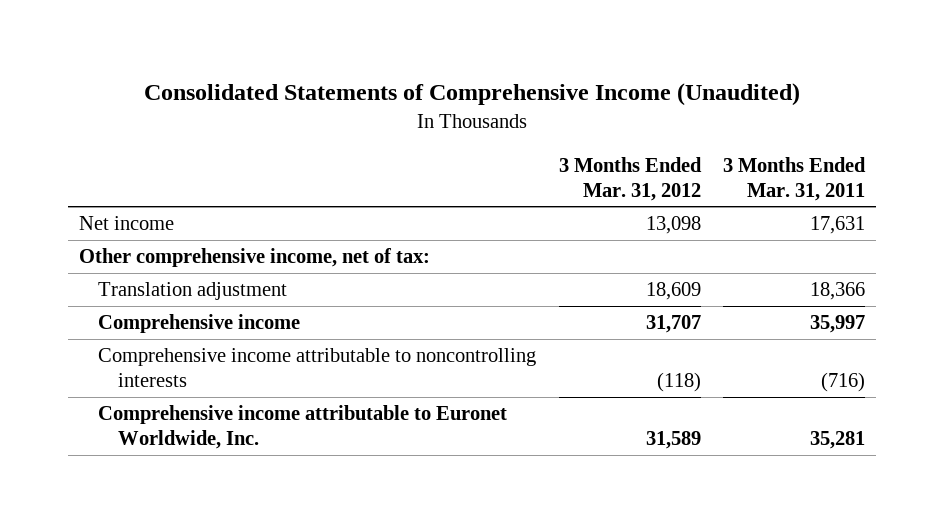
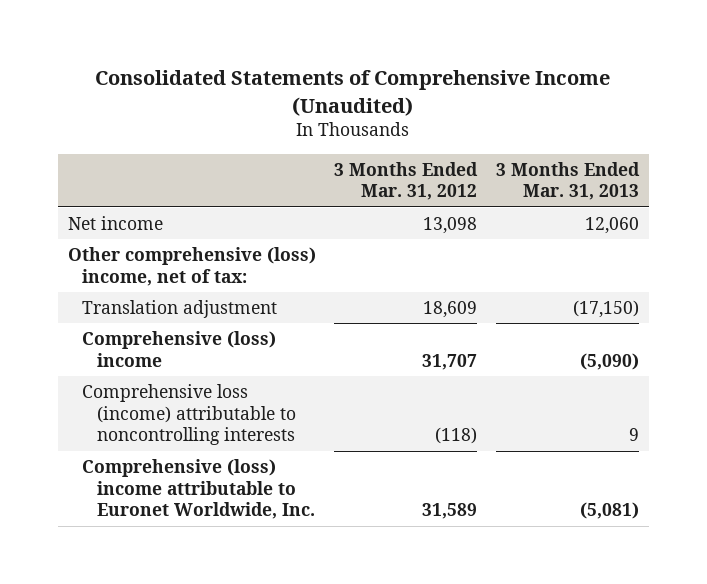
[722,156,866,201] 3 Months Ended Mar. 31, 2011 -> none
none -> [496,161,641,201] 3 Months Ended Mar. 31, 2013
[78,248,430,268] Other comprehensive income, net of tax: -> [67,246,316,286] Other comprehensive (loss) income, net of tax:
[98,314,301,334] Comprehensive income -> [82,330,277,367] Comprehensive (loss) income
[98,348,537,387] Comprehensive income attributable to noncontrolling interests -> [82,383,297,446] Comprehensive loss (income) attributable to noncontrolling interests
[98,405,508,449] Comprehensive income attributable to Euronet Worldwide, Inc. -> [82,458,316,520] Comprehensive (loss) income attributable to Euronet Worldwide, Inc.

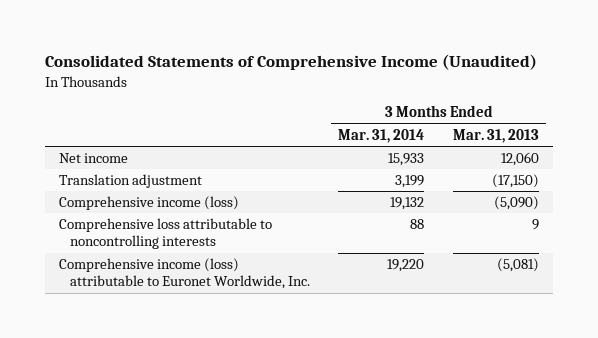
[334,161,479,201] 3 Months Ended Mar. 31, 2012 -> none
none -> [338,128,425,143] Mar. 31, 2014
[67,246,316,286] Other comprehensive (loss) income, net of tax: -> none
[82,330,277,367] Comprehensive (loss) income -> [59,196,240,211] Comprehensive income (loss)
[82,383,297,446] Comprehensive loss (income) attributable to noncontrolling interests -> [59,218,273,250] Comprehensive loss attributable to noncontrolling interests
[82,458,316,520] Comprehensive (loss) income attributable to Euronet Worldwide, Inc. -> [59,258,310,290] Comprehensive income (loss) attributable to Euronet Worldwide, Inc.

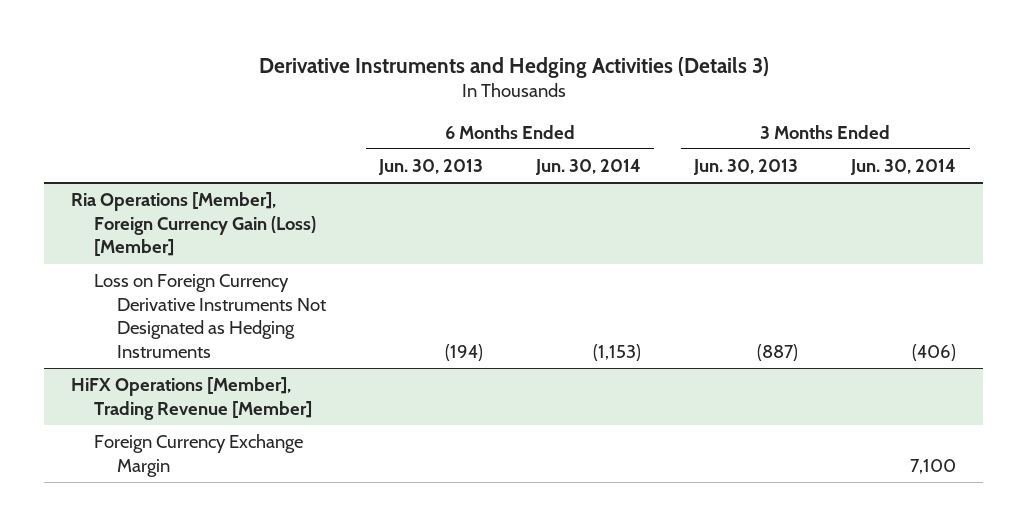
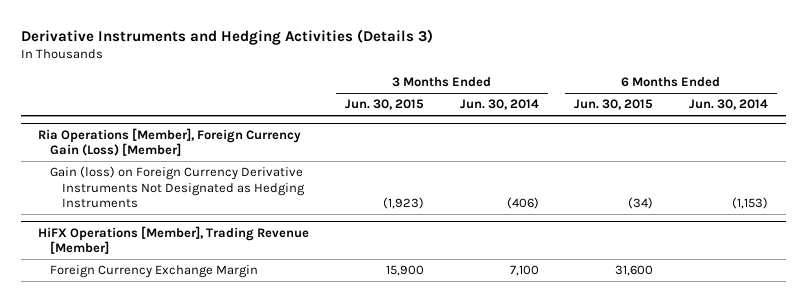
[377,158,483,175] Jun. 30, 2013 -> none
[693,158,799,175] Jun. 30, 2013 -> none
none -> [345,99,425,111] Jun. 30, 2015
none -> [574,99,654,111] Jun. 30, 2015
[93,274,326,358] Loss on Foreign Currency Derivative Instruments Not Designated as Hedging Instruments -> [50,166,306,209] Gain (loss) on Foreign Currency Derivative Instruments Not Designated as Hedging Instruments

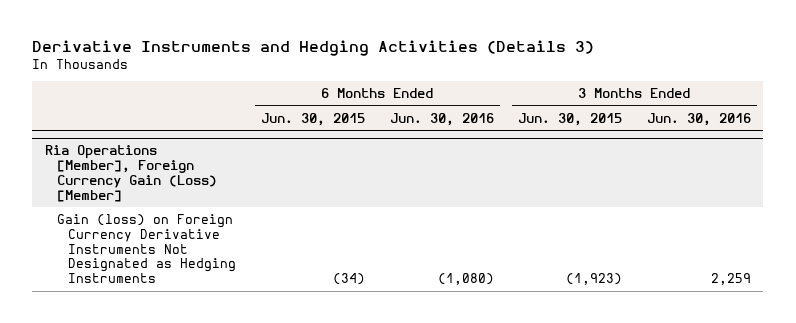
[459,99,539,111] Jun. 30, 2014 -> none
[688,99,768,111] Jun. 30, 2014 -> none
none -> [389,112,494,126] Jun. 30, 2016
none -> [646,112,751,126] Jun. 30, 2016
[38,225,310,255] HiFX Operations [Member], Trading Revenue [Member] -> none
[50,265,259,279] Foreign Currency Exchange Margin -> none

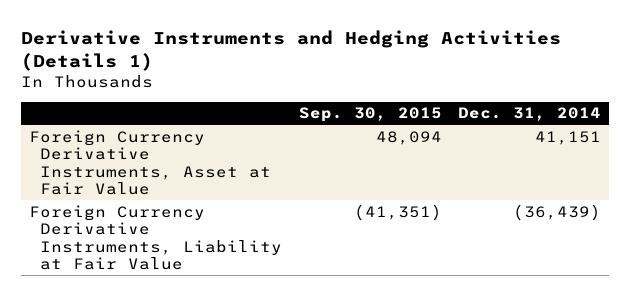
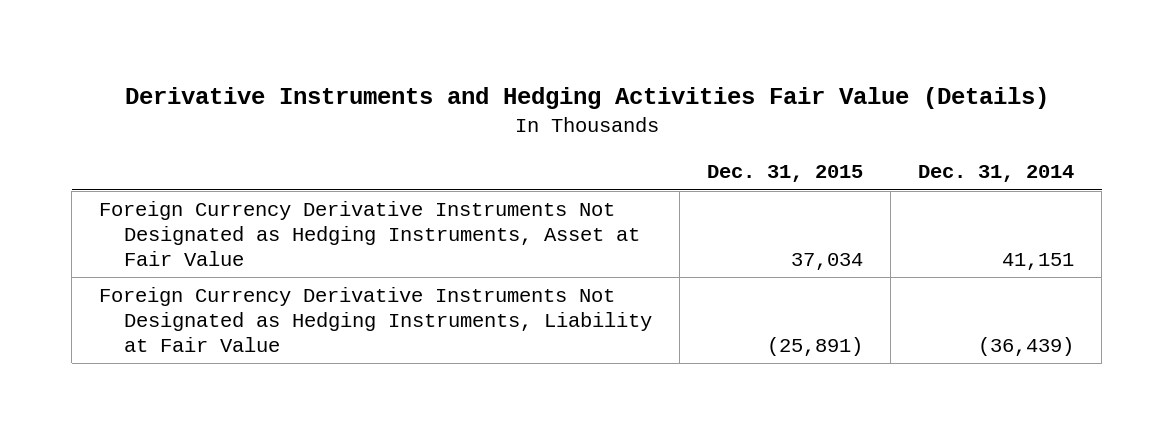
[20,29,561,71] Derivative Instruments and Hedging Activities (Details 1) -> [124,86,1049,109] Derivative Instruments and Hedging Activities Fair Value (Details)
[298,107,442,123] Sep. 30, 2015 -> none
none -> [707,164,864,182] Dec. 31, 2015
[29,129,272,196] Foreign Currency Derivative Instruments, Asset at Fair Value -> [99,201,640,266] Foreign Currency Derivative Instruments Not Designated as Hedging Instruments, Asset at Fair Value
[29,204,283,271] Foreign Currency Derivative Instruments, Liability at Fair Value -> [99,287,652,352] Foreign Currency Derivative Instruments Not Designated as Hedging Instruments, Liability at Fair Value

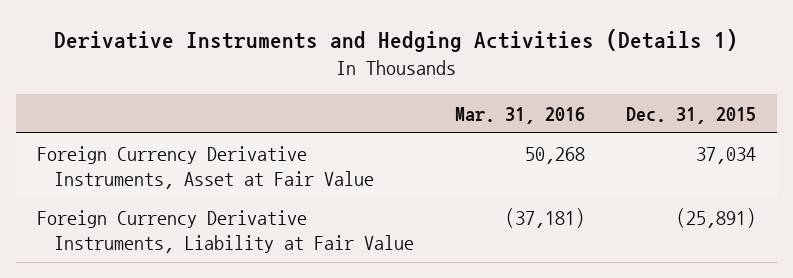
[124,86,1049,109] Derivative Instruments and Hedging Activities Fair Value (Details) -> [54,29,739,53] Derivative Instruments and Hedging Activities (Details 1)
[918,164,1075,182] Dec. 31, 2014 -> none
none -> [454,106,585,124] Mar. 31, 2016
[99,201,640,266] Foreign Currency Derivative Instruments Not Designated as Hedging Instruments, Asset at Fair Value -> [36,145,374,190] Foreign Currency Derivative Instruments, Asset at Fair Value
[99,287,652,352] Foreign Currency Derivative Instruments Not Designated as Hedging Instruments, Liability at Fair Value -> [36,209,414,254] Foreign Currency Derivative Instruments, Liability at Fair Value

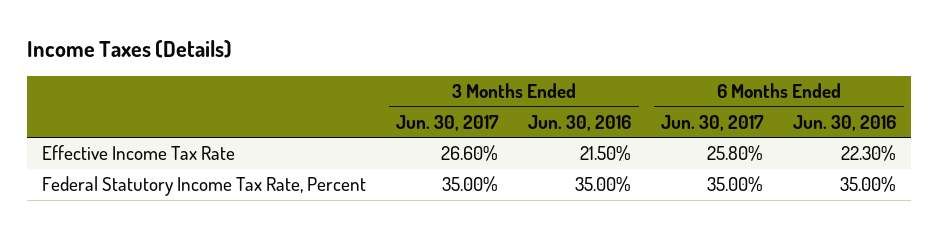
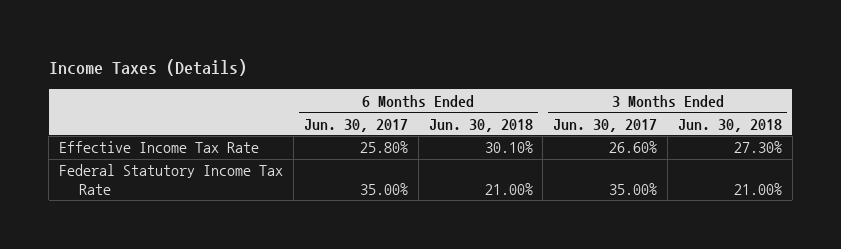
[528,114,632,131] Jun. 30, 2016 -> none
[793,114,897,131] Jun. 30, 2016 -> none
none -> [428,118,533,132] Jun. 30, 2018
none -> [677,118,782,132] Jun. 30, 2018
[42,176,367,197] Federal Statutory Income Tax Rate, Percent -> [59,164,284,196] Federal Statutory Income Tax Rate

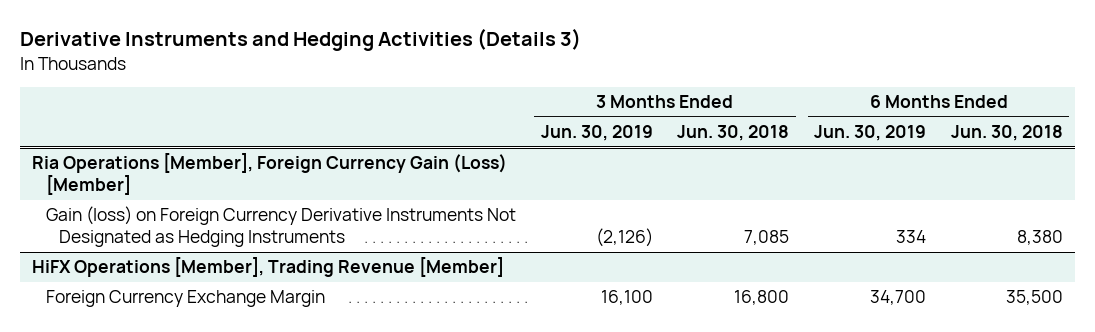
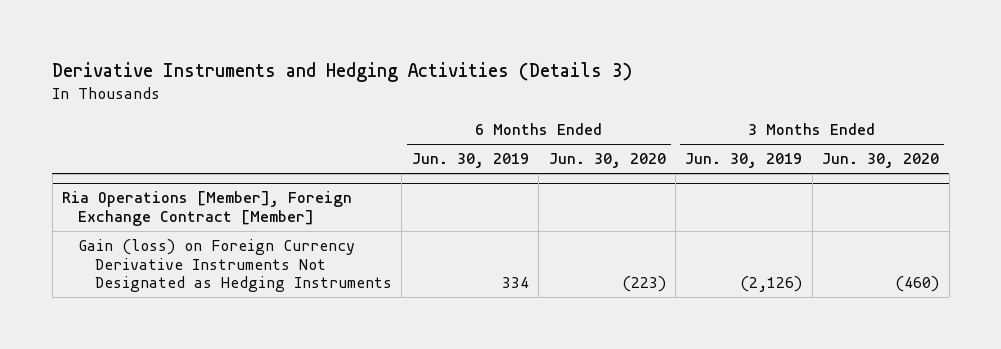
[677,124,790,141] Jun. 30, 2018 -> none
[951,124,1064,141] Jun. 30, 2018 -> none
none -> [548,153,666,169] Jun. 30, 2020
none -> [822,153,940,169] Jun. 30, 2020
[32,153,508,196] Ria Operations [Member], Foreign Currency Gain (Loss) [Member] -> none
none -> [61,191,352,227] Ria Operations [Member], Foreign Exchange Contract [Member]
[32,257,505,278] HiFX Operations [Member], Trading Revenue [Member] -> none
[45,290,325,308] Foreign Currency Exchange Margin -> none

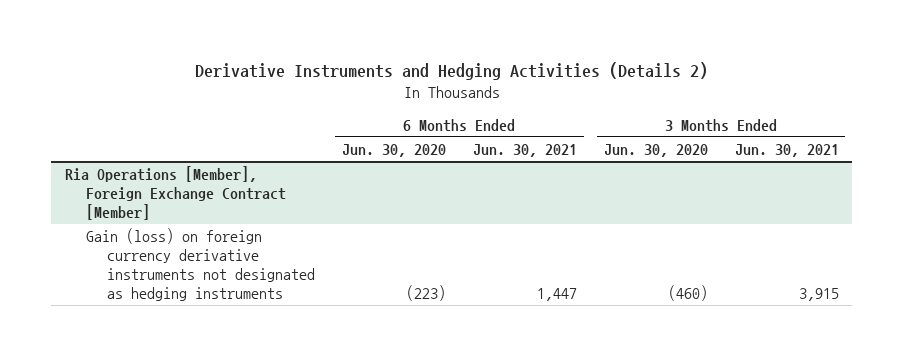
[52,62,633,83] Derivative Instruments and Hedging Activities (Details 3) -> [194,61,708,80] Derivative Instruments and Hedging Activities (Details 2)
[411,153,529,169] Jun. 30, 2019 -> none
[685,153,803,169] Jun. 30, 2019 -> none
none -> [472,143,577,157] Jun. 30, 2021
none -> [734,143,839,157] Jun. 30, 2021
[78,239,392,293] Gain (loss) on Foreign Currency Derivative Instruments Not Designated as Hedging Instruments -> [86,228,316,301] Gain (loss) on foreign currency derivative instruments not designated as hedging instruments

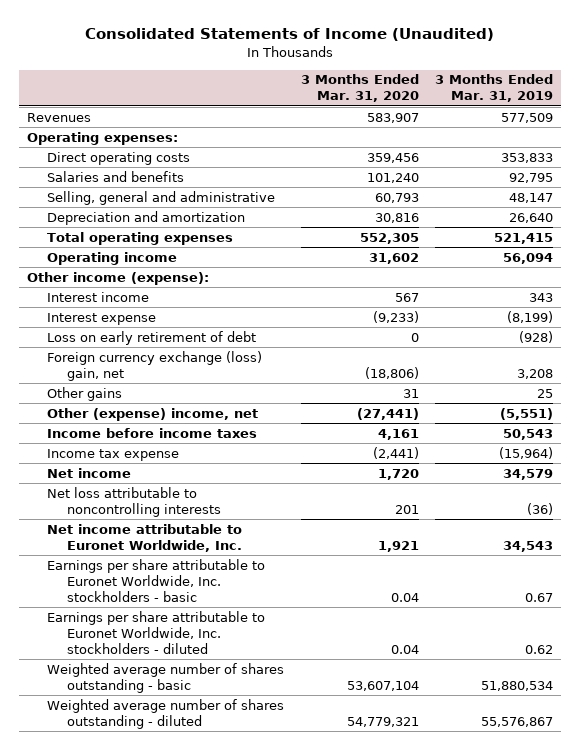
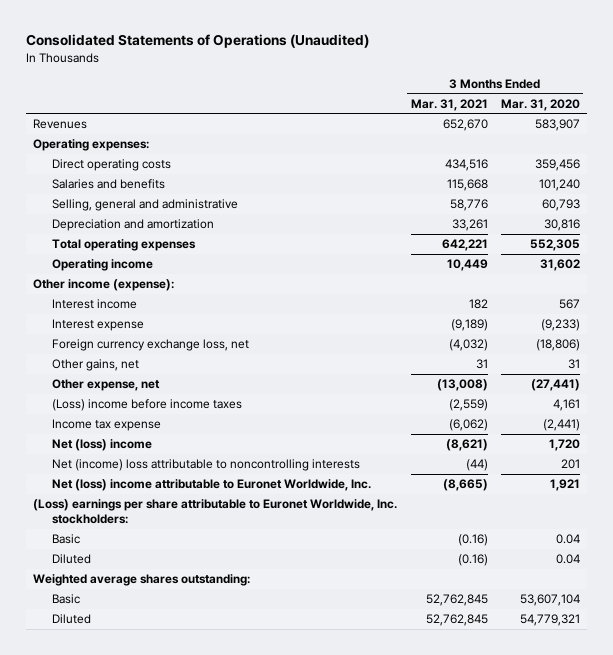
[85,28,495,42] Consolidated Statements of Income (Unaudited) -> [26,34,370,49] Consolidated Statements of Operations (Unaudited)
[435,74,554,103] 3 Months Ended Mar. 31, 2019 -> none
none -> [410,98,488,111] Mar. 31, 2021
[47,330,257,345] Loss on early retirement of debt -> none
[47,350,263,381] Foreign currency exchange (loss) gain, net -> [51,339,249,352] Foreign currency exchange loss, net
[47,386,123,401] Other gains -> [51,359,139,372] Other gains, net
[47,407,259,421] Other (expense) income, net -> [51,379,160,392] Other expense, net
[47,427,258,438] Income before income taxes -> [51,399,242,412] (Loss) income before income taxes
[47,467,132,478] Net income -> [51,439,152,452] Net (loss) income
[47,486,222,517] Net loss attributable to noncontrolling interests -> [51,459,360,472] Net (income) loss attributable to noncontrolling interests
[47,523,243,552] Net income attributable to Euronet Worldwide, Inc. -> [51,479,371,492] Net (loss) income attributable to Euronet Worldwide, Inc.
none -> [33,499,398,525] (Loss) earnings per share attributable to Euronet Worldwide, Inc. stockholders:
[47,558,266,602] Earnings per share attributable to Euronet Worldwide, Inc. stockholders - basic -> [51,534,80,545] Basic
[47,610,266,654] Earnings per share attributable to Euronet Worldwide, Inc. stockholders - diluted -> [51,554,91,565] Diluted
none -> [33,574,251,587] Weighted average shares outstanding:
[47,662,285,693] Weighted average number of shares outstanding - basic -> [51,594,80,605] Basic
[47,698,285,729] Weighted average number of shares outstanding - diluted -> [51,614,91,625] Diluted

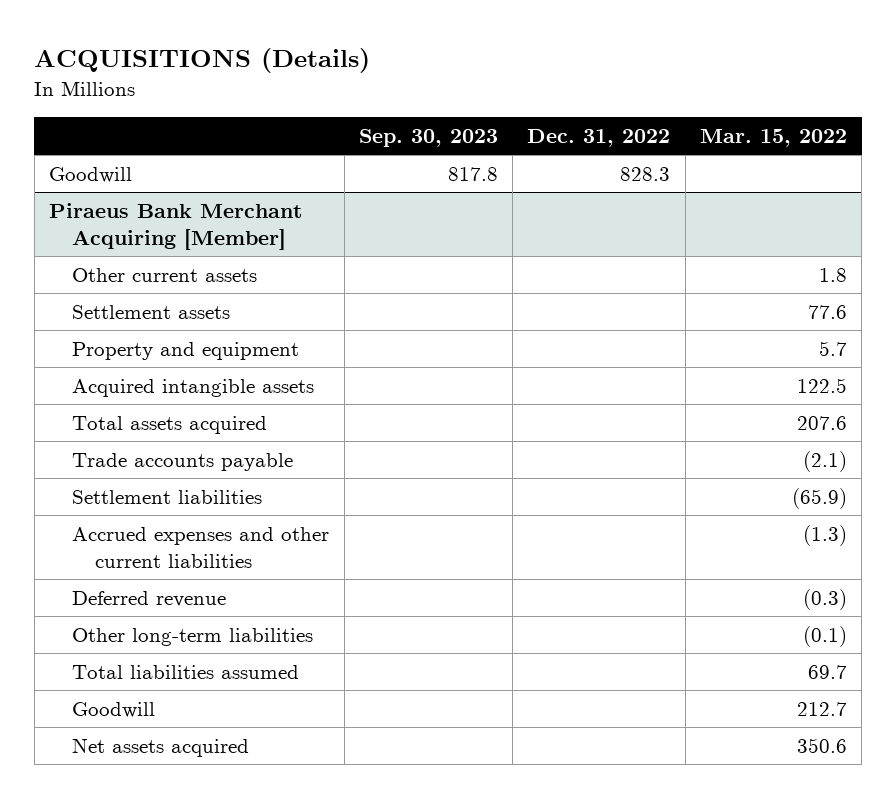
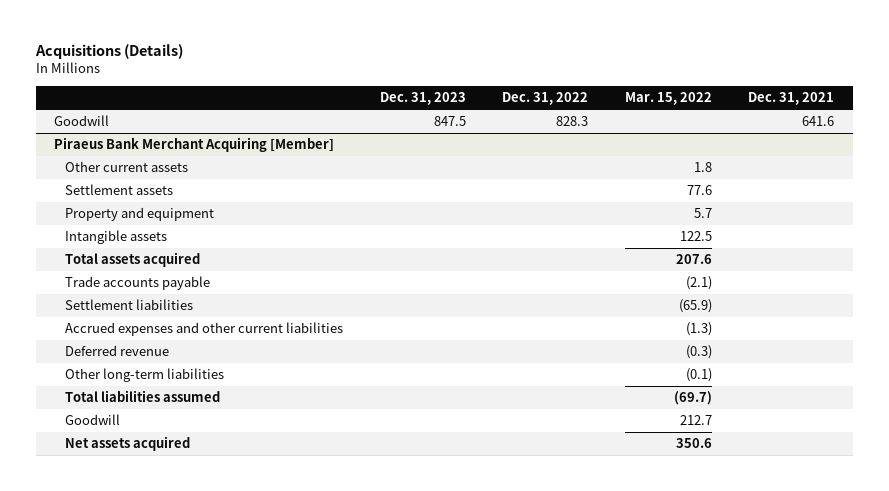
[34,48,371,74] ACQUISITIONS (Details) -> [35,43,184,59] Acquisitions (Details)
[358,128,498,147] Sep. 30, 2023 -> none
none -> [379,92,466,106] Dec. 31, 2023
none -> [748,92,835,106] Dec. 31, 2021
[72,379,315,398] Acquired intangible assets -> [65,230,168,245] Intangible assets
[808,665,848,680] 69.7 -> [673,391,712,406] (69.7)

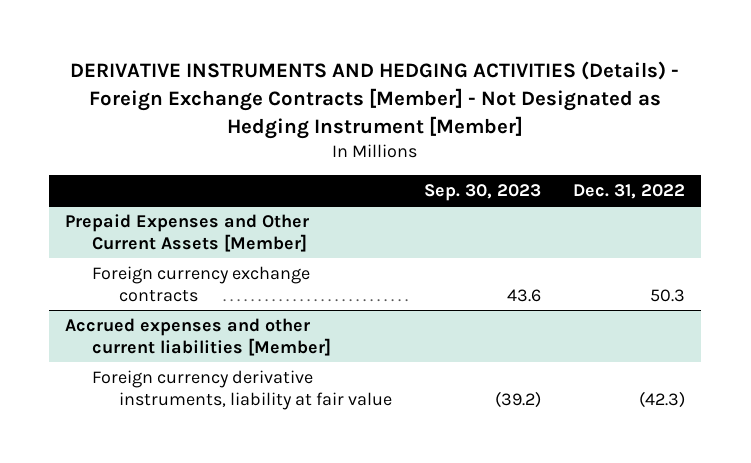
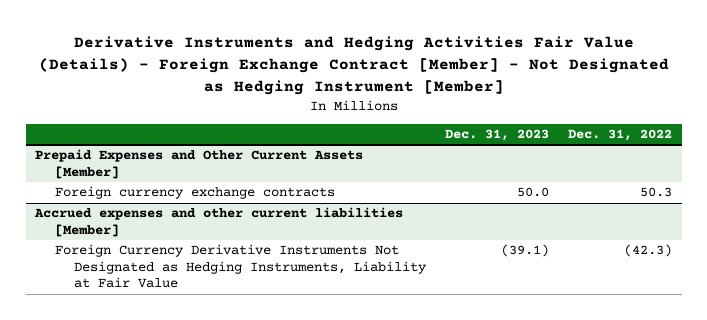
[70,61,680,140] DERIVATIVE INSTRUMENTS AND HEDGING ACTIVITIES (Details) - Foreign Exchange Contracts [Member] - Not Designated as Hedging Instrument [Member] -> [38,36,669,95] Derivative Instruments and Hedging Activities Fair Value (Details) - Foreign Exchange Contract [Member] - Not Designated as Hedging Instrument [Member]
[424,183,542,201] Sep. 30, 2023 -> none
none -> [445,129,550,142] Dec. 31, 2023
[92,369,393,411] Foreign currency derivative instruments, liability at fair value -> [54,244,428,289] Foreign Currency Derivative Instruments Not Designated as Hedging Instruments, Liability at Fair Value

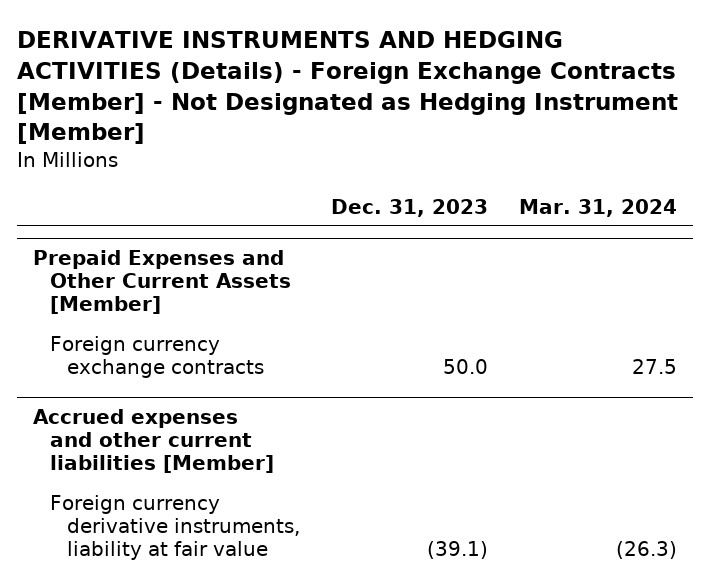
[38,36,669,95] Derivative Instruments and Hedging Activities Fair Value (Details) - Foreign Exchange Contract [Member] - Not Designated as Hedging Instrument [Member] -> [17,31,679,145] DERIVATIVE INSTRUMENTS AND HEDGING ACTIVITIES (Details) - Foreign Exchange Contracts [Member] - Not Designated as Hedging Instrument [Member]
[568,129,673,142] Dec. 31, 2022 -> none
none -> [519,198,678,217] Mar. 31, 2024
[54,244,428,289] Foreign Currency Derivative Instruments Not Designated as Hedging Instruments, Liability at Fair Value -> [50,494,301,560] Foreign currency derivative instruments, liability at fair value

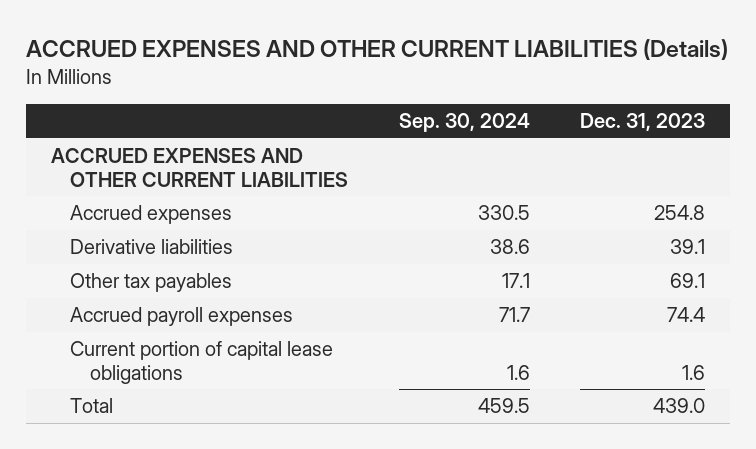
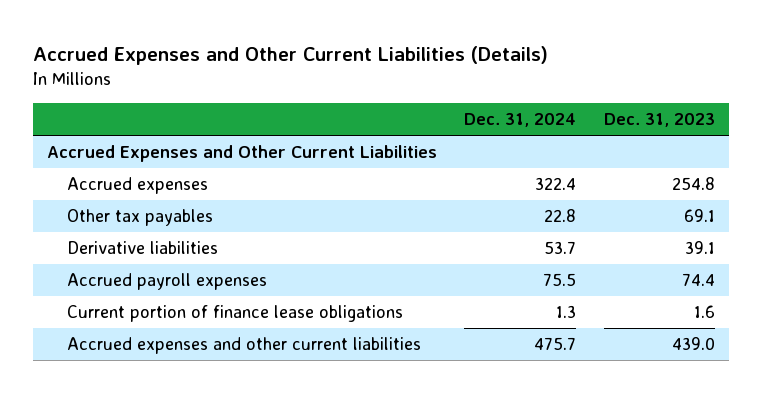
[25,38,728,60] ACCRUED EXPENSES AND OTHER CURRENT LIABILITIES (Details) -> [32,45,548,65] Accrued Expenses and Other Current Liabilities (Details)
[398,113,530,133] Sep. 30, 2024 -> none
none -> [464,113,577,128] Dec. 31, 2024
[50,148,349,187] ACCRUED EXPENSES AND OTHER CURRENT LIABILITIES -> [46,145,437,163] Accrued Expenses and Other Current Liabilities
[70,239,234,255] Derivative liabilities -> [66,241,218,255] Derivative liabilities
[70,341,334,384] Current portion of capital lease obligations -> [66,305,403,323] Current portion of finance lease obligations
[70,398,114,414] Total -> [66,337,421,355] Accrued expenses and other current liabilities

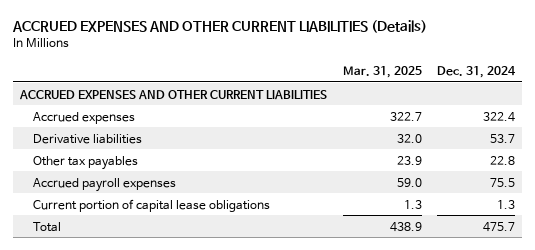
[32,45,548,65] Accrued Expenses and Other Current Liabilities (Details) -> [11,20,427,34] ACCRUED EXPENSES AND OTHER CURRENT LIABILITIES (Details)
[604,113,716,128] Dec. 31, 2023 -> none
none -> [342,65,422,78] Mar. 31, 2025
[46,145,437,163] Accrued Expenses and Other Current Liabilities -> [19,89,328,100] ACCRUED EXPENSES AND OTHER CURRENT LIABILITIES
[66,209,213,227] Other tax payables -> [32,155,138,170] Other tax payables
[66,305,403,323] Current portion of finance lease obligations -> [32,198,270,212] Current portion of capital lease obligations
[66,337,421,355] Accrued expenses and other current liabilities -> [32,221,61,232] Total

